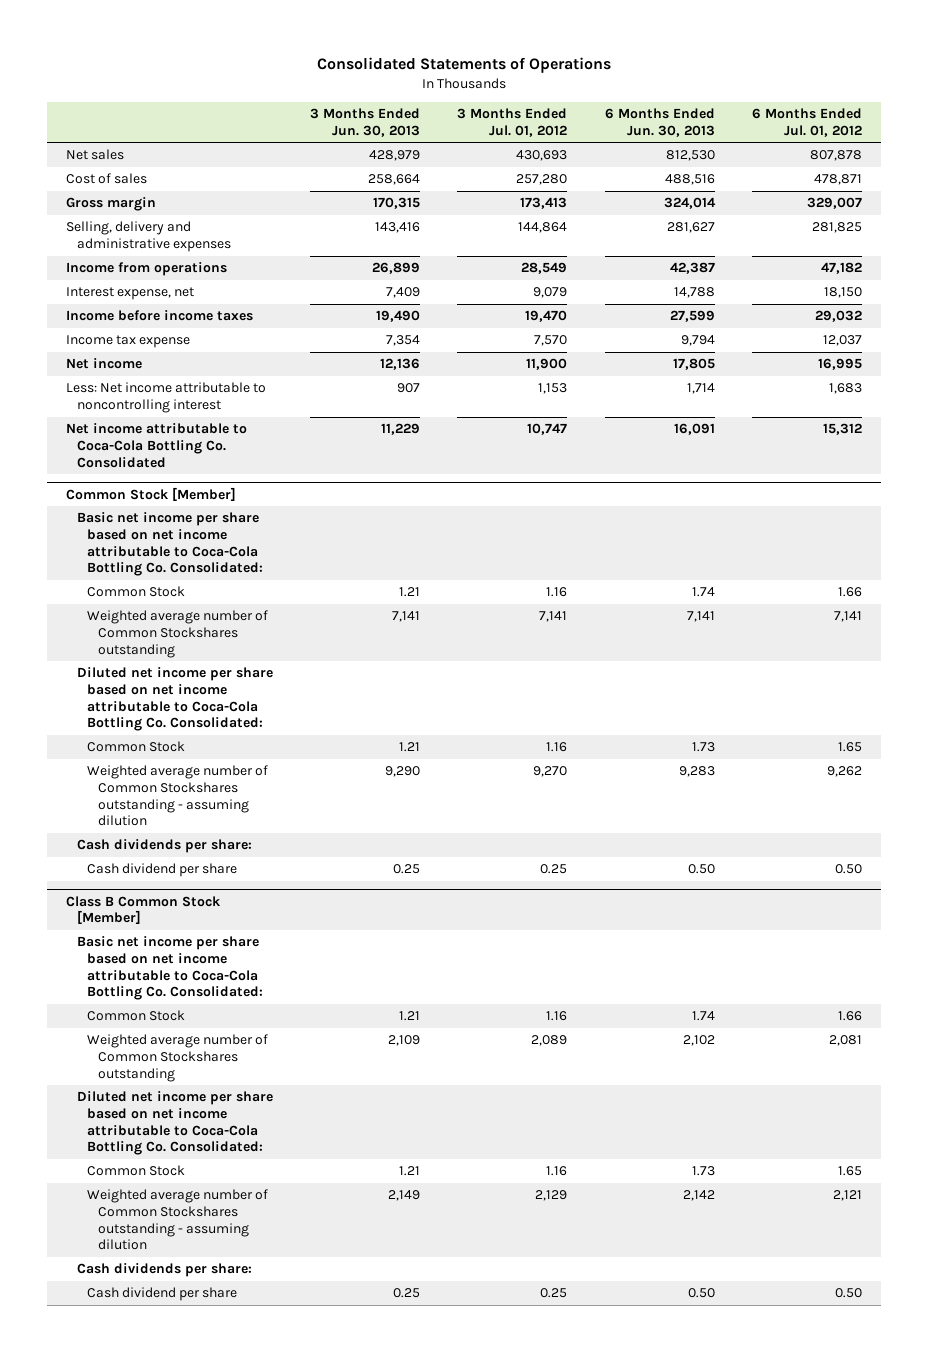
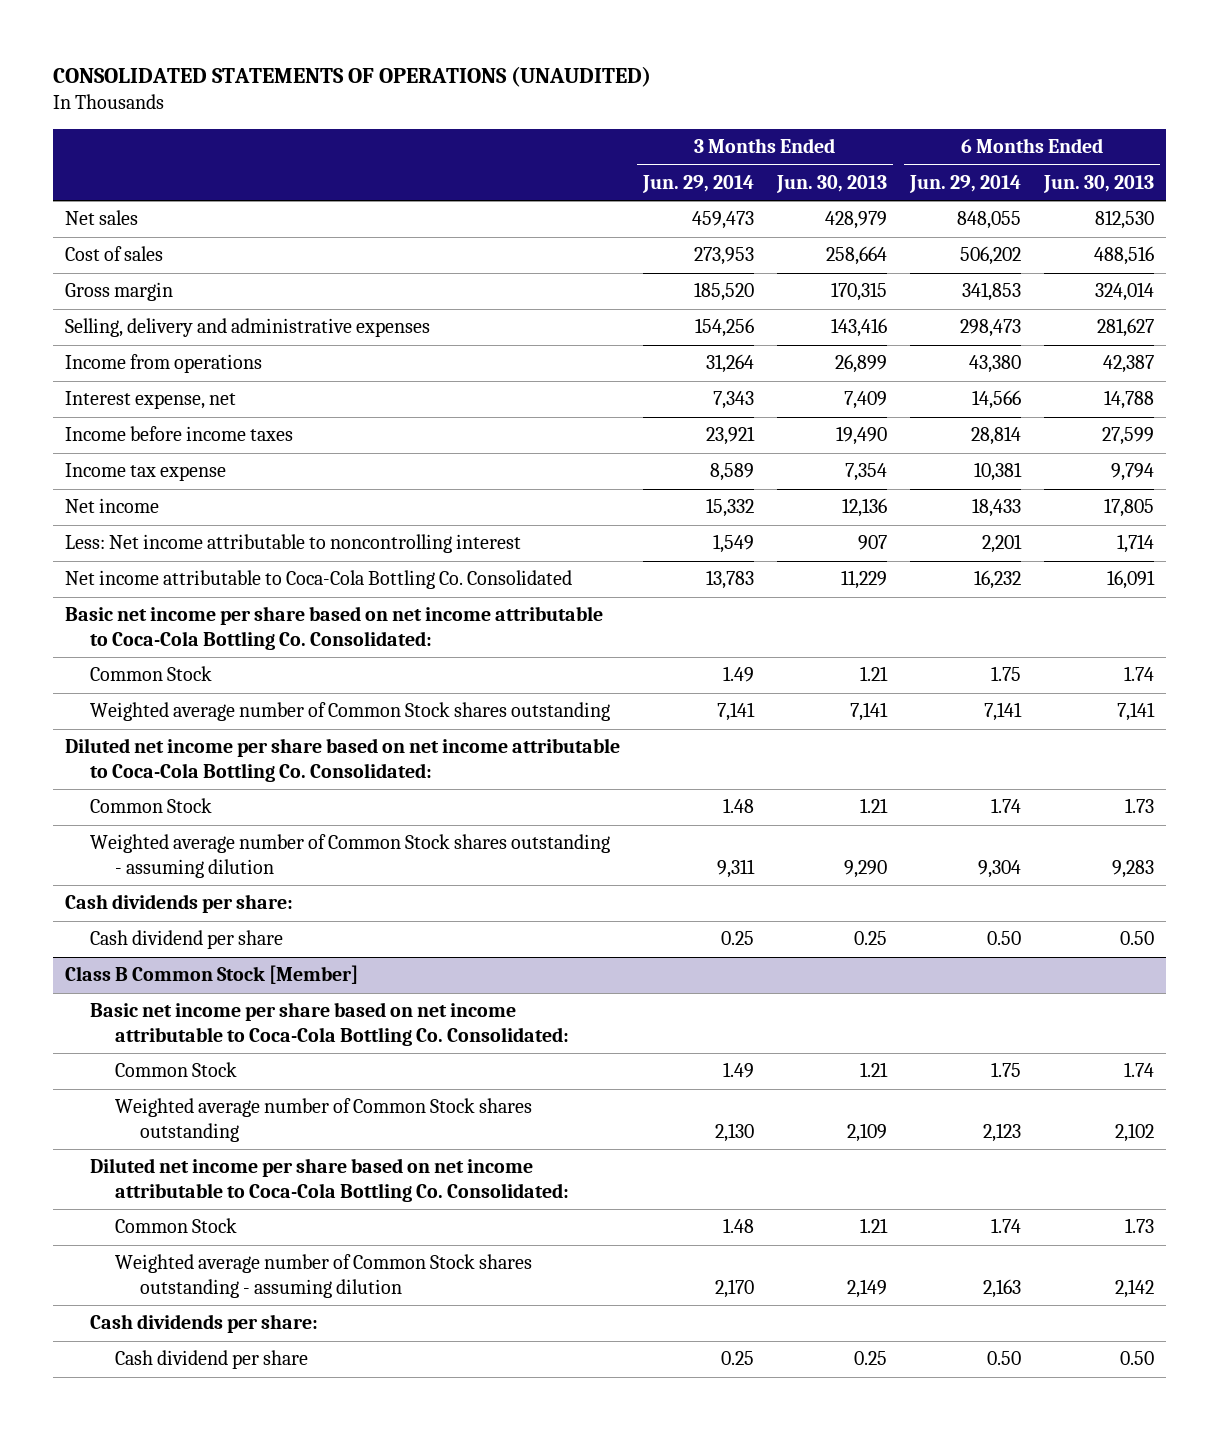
[317,56,612,73] Consolidated Statements of Operations -> [53,66,652,88] CONSOLIDATED STATEMENTS OF OPERATIONS (UNAUDITED)
[457,108,568,137] 3 Months Ended Jul. 01, 2012 -> none
[752,108,863,137] 6 Months Ended Jul. 01, 2012 -> none
none -> [642,174,755,193] Jun. 29, 2014
none -> [909,174,1022,193] Jun. 29, 2014
[65,486,236,501] Common Stock [Member] -> none
[87,610,269,658] Weighted average number of Common Stockshares outstanding -> [89,702,610,722] Weighted average number of Common Stock shares outstanding
[87,765,269,827] Weighted average number of Common Stockshares outstanding - assuming dilution -> [89,834,610,879] Weighted average number of Common Stock shares outstanding - assuming dilution
[87,1034,269,1082] Weighted average number of Common Stockshares outstanding -> [114,1098,532,1143] Weighted average number of Common Stock shares outstanding
[87,1189,269,1251] Weighted average number of Common Stockshares outstanding - assuming dilution -> [114,1254,532,1299] Weighted average number of Common Stock shares outstanding - assuming dilution

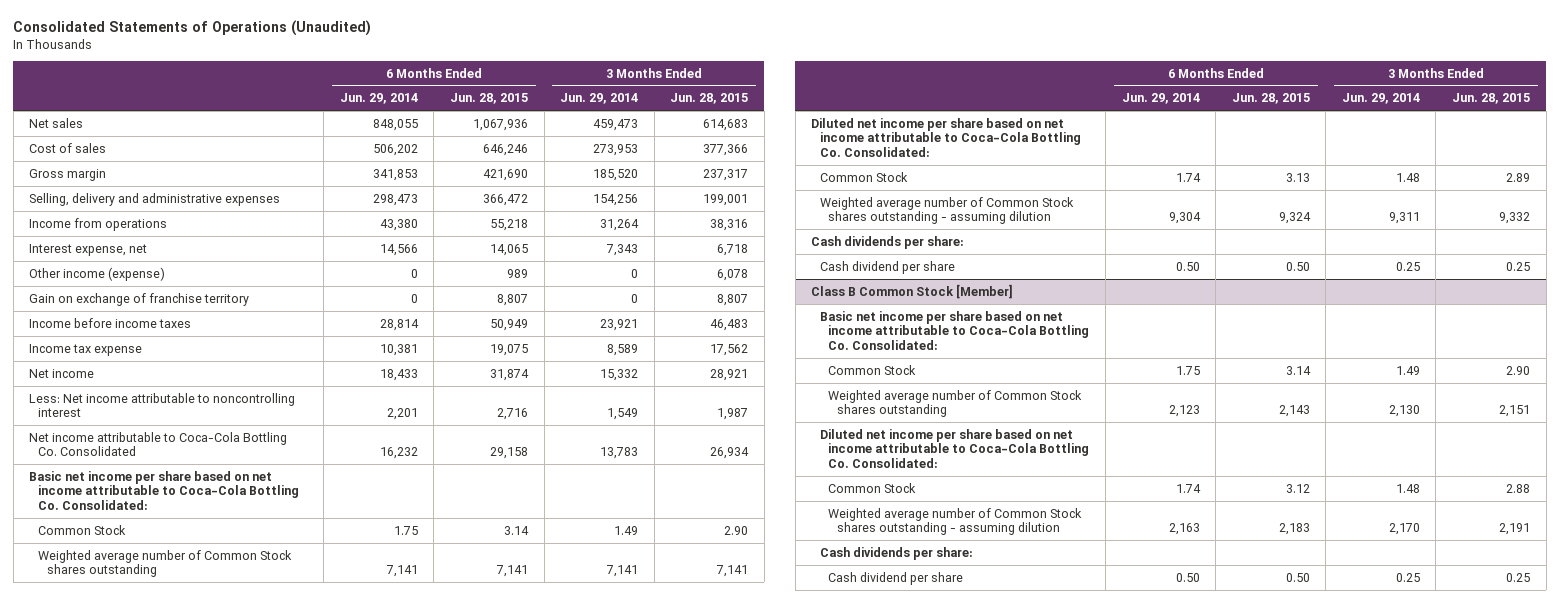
[53,66,652,88] CONSOLIDATED STATEMENTS OF OPERATIONS (UNAUDITED) -> [13,20,372,37] Consolidated Statements of Operations (Unaudited)
[776,174,888,193] Jun. 30, 2013 -> none
[1043,174,1155,193] Jun. 30, 2013 -> none
none -> [450,93,529,105] Jun. 28, 2015
none -> [670,93,749,105] Jun. 28, 2015
none -> [29,266,166,281] Other income (expense)
none -> [29,292,250,306] Gain on exchange of franchise territory

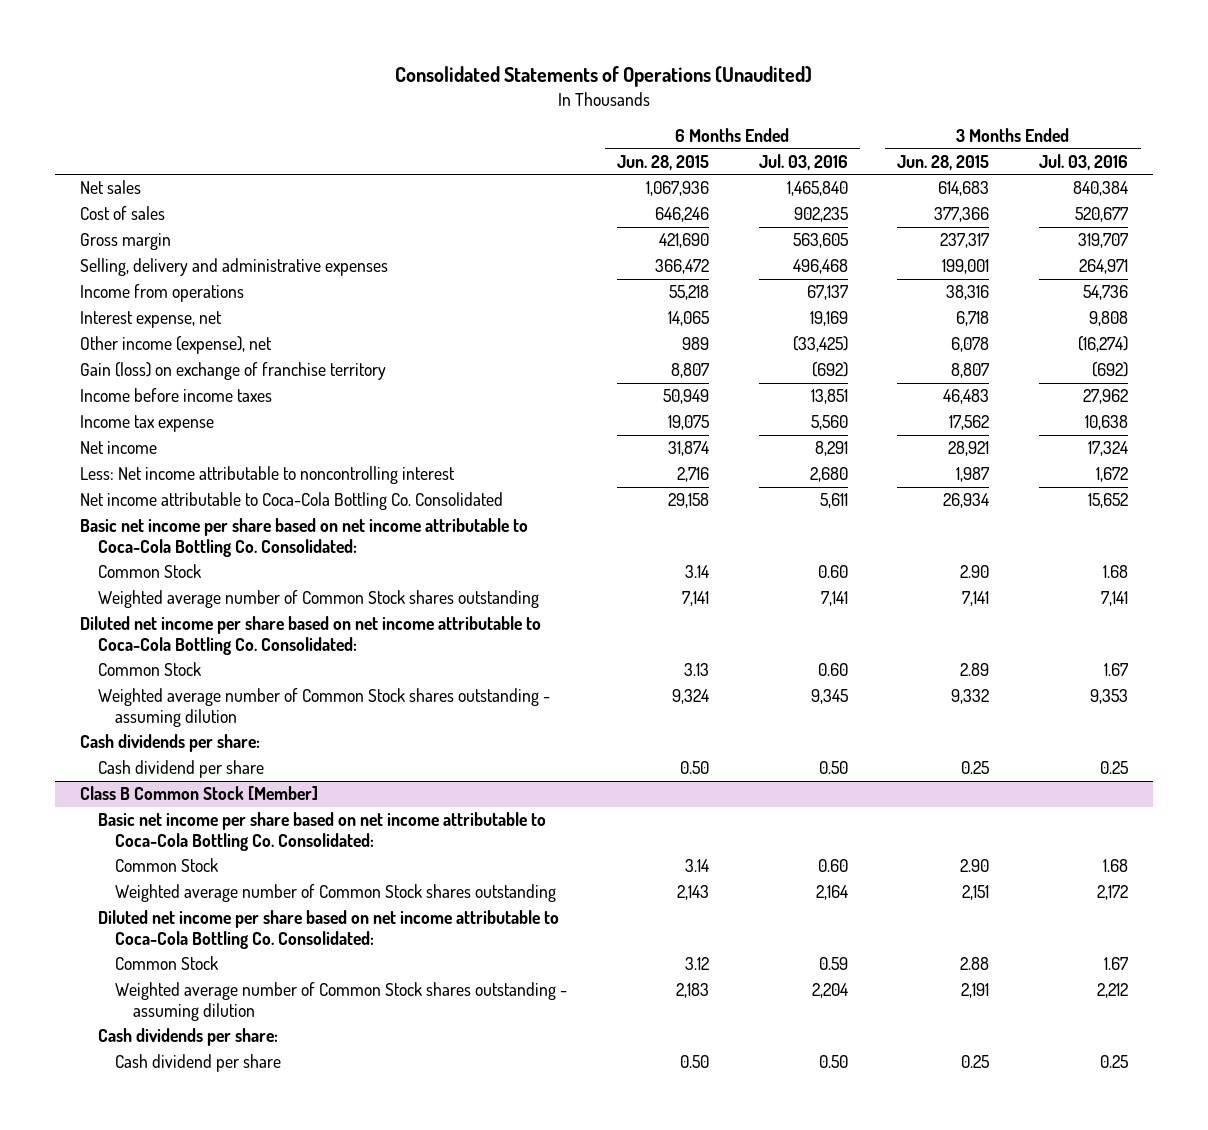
[339,93,418,105] Jun. 29, 2014 -> none
[560,93,639,105] Jun. 29, 2014 -> none
none -> [758,153,848,170] Jul. 03, 2016
none -> [1039,153,1129,170] Jul. 03, 2016
[29,266,166,281] Other income (expense) -> [80,336,273,355] Other income (expense), net
[29,292,250,306] Gain on exchange of franchise territory -> [80,362,387,381] Gain (loss) on exchange of franchise territory

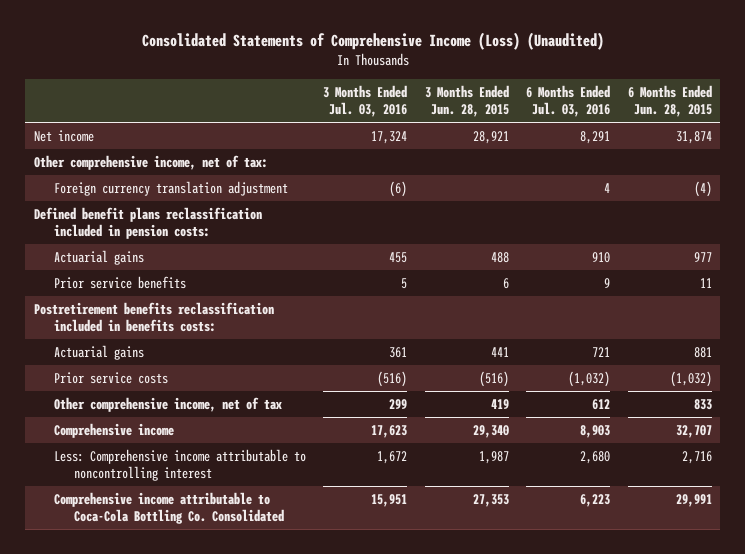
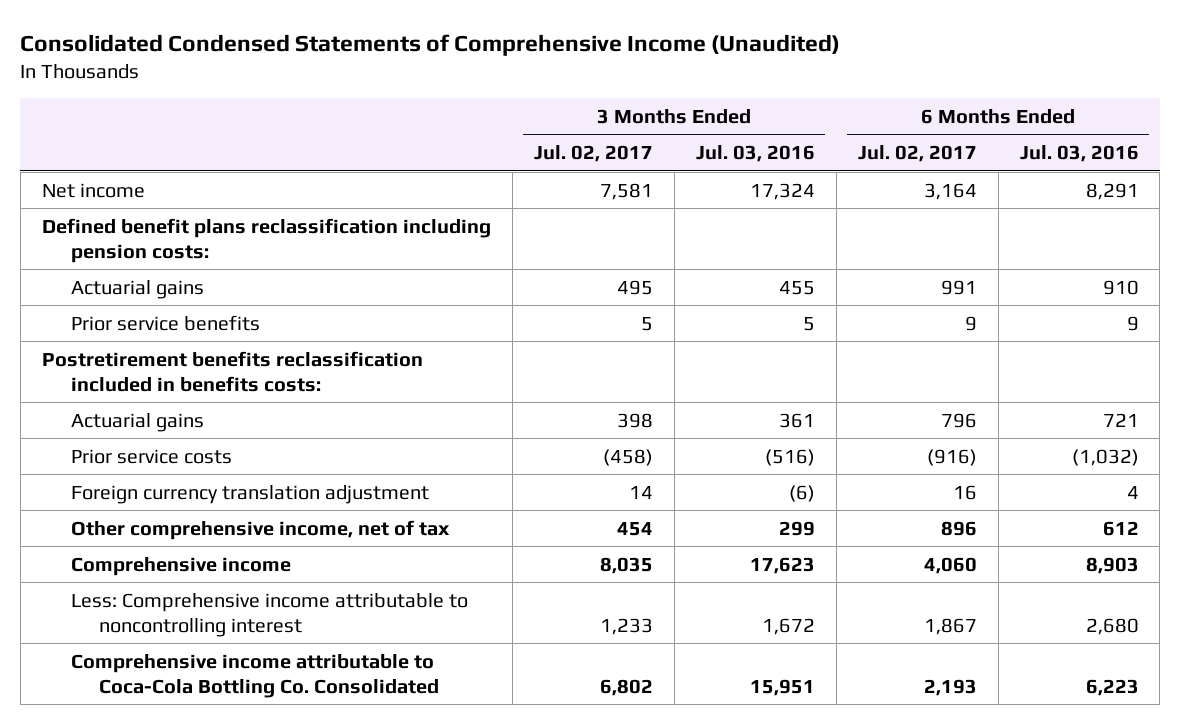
[141,32,604,51] Consolidated Statements of Comprehensive Income (Loss) (Unaudited) -> [20,34,841,57] Consolidated Condensed Statements of Comprehensive Income (Unaudited)
[424,84,509,117] 3 Months Ended Jun. 28, 2015 -> none
[627,84,712,117] 6 Months Ended Jun. 28, 2015 -> none
none -> [533,144,653,162] Jul. 02, 2017
none -> [857,144,977,162] Jul. 02, 2017
[33,154,268,170] Other comprehensive income, net of tax: -> none
[33,206,262,239] Defined benefit plans reclassification included in pension costs: -> [41,217,491,263] Defined benefit plans reclassification including pension costs:
[53,180,288,196] Foreign currency translation adjustment -> [70,484,429,504] Foreign currency translation adjustment

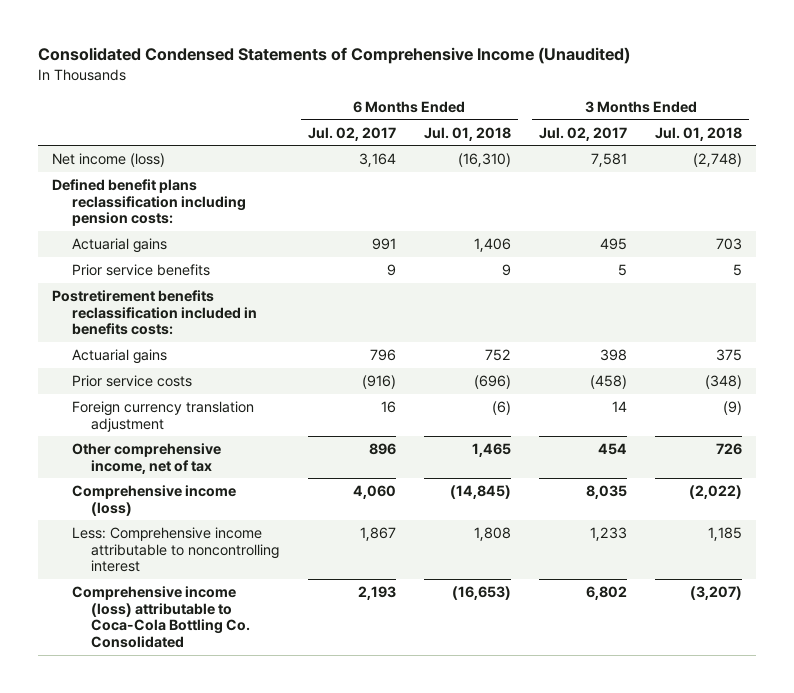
[695,144,815,162] Jul. 03, 2016 -> none
[1019,144,1139,162] Jul. 03, 2016 -> none
none -> [423,126,511,141] Jul. 01, 2018
none -> [655,126,743,141] Jul. 01, 2018
[41,182,145,198] Net income -> [52,152,166,167] Net income (loss)
[70,556,291,576] Comprehensive income -> [71,484,236,516] Comprehensive income (loss)
[70,653,440,698] Comprehensive income attributable to Coca-Cola Bottling Co. Consolidated -> [71,585,251,648] Comprehensive income (loss) attributable to Coca-Cola Bottling Co. Consolidated

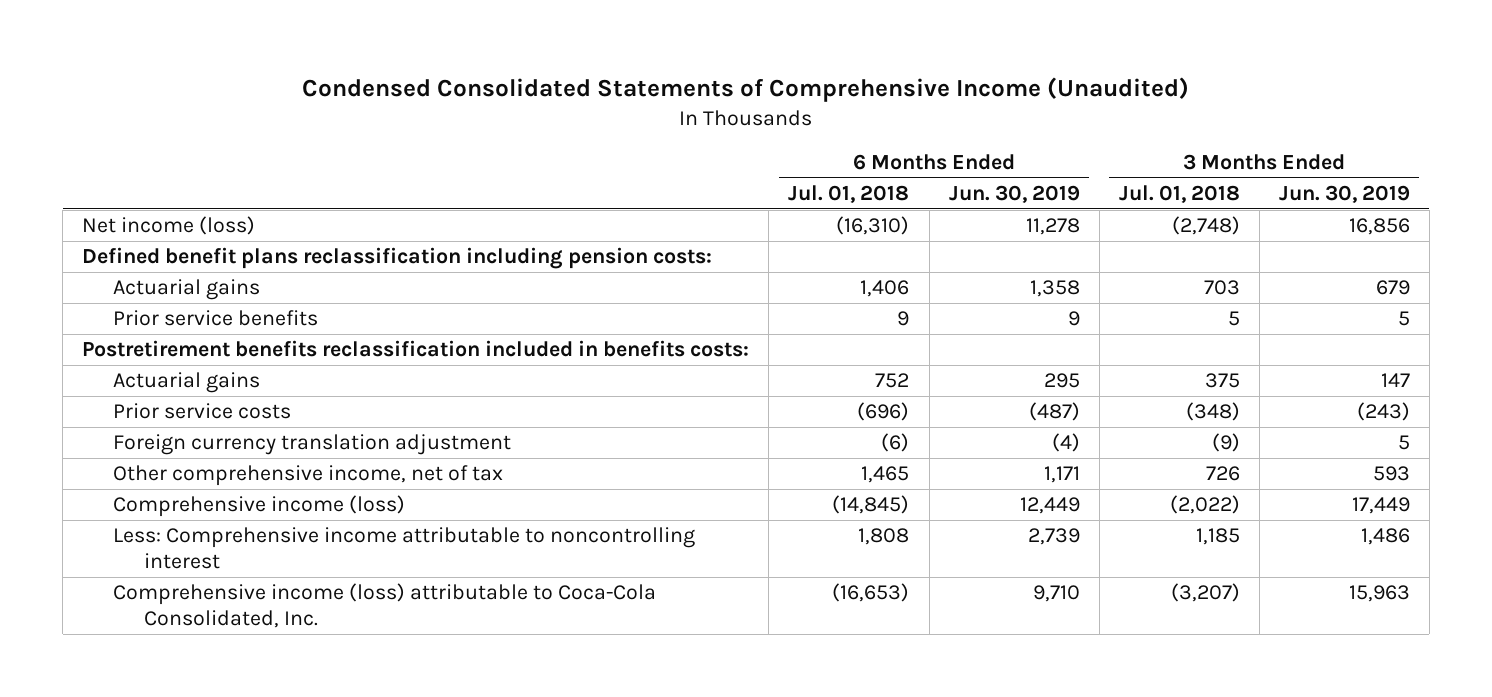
[37,47,630,65] Consolidated Condensed Statements of Comprehensive Income (Unaudited) -> [302,77,1190,103] Condensed Consolidated Statements of Comprehensive Income (Unaudited)
[307,126,396,141] Jul. 02, 2017 -> none
[539,126,628,141] Jul. 02, 2017 -> none
none -> [948,184,1080,203] Jun. 30, 2019
none -> [1278,184,1410,203] Jun. 30, 2019
[71,585,251,648] Comprehensive income (loss) attributable to Coca-Cola Bottling Co. Consolidated -> [113,583,657,628] Comprehensive income (loss) attributable to Coca-Cola Consolidated, Inc.

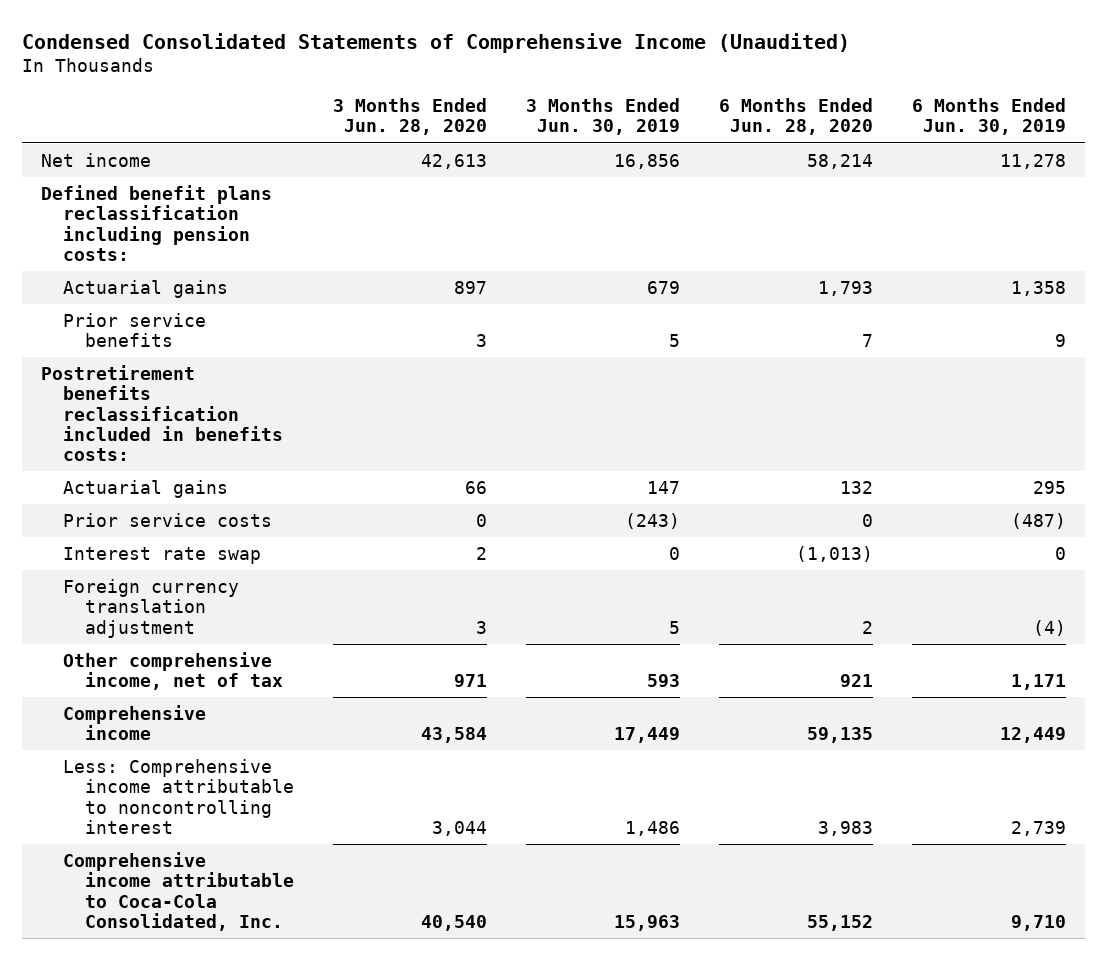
[788,184,910,203] Jul. 01, 2018 -> none
[1118,184,1240,203] Jul. 01, 2018 -> none
none -> [332,97,487,136] 3 Months Ended Jun. 28, 2020
none -> [718,97,873,136] 6 Months Ended Jun. 28, 2020
[82,216,256,236] Net income (loss) -> [41,152,152,167] Net income
none -> [62,546,261,564] Interest rate swap
[113,495,406,518] Comprehensive income (loss) -> [62,704,206,741] Comprehensive income
[113,583,657,628] Comprehensive income (loss) attributable to Coca-Cola Consolidated, Inc. -> [62,851,294,931] Comprehensive income attributable to Coca-Cola Consolidated, Inc.

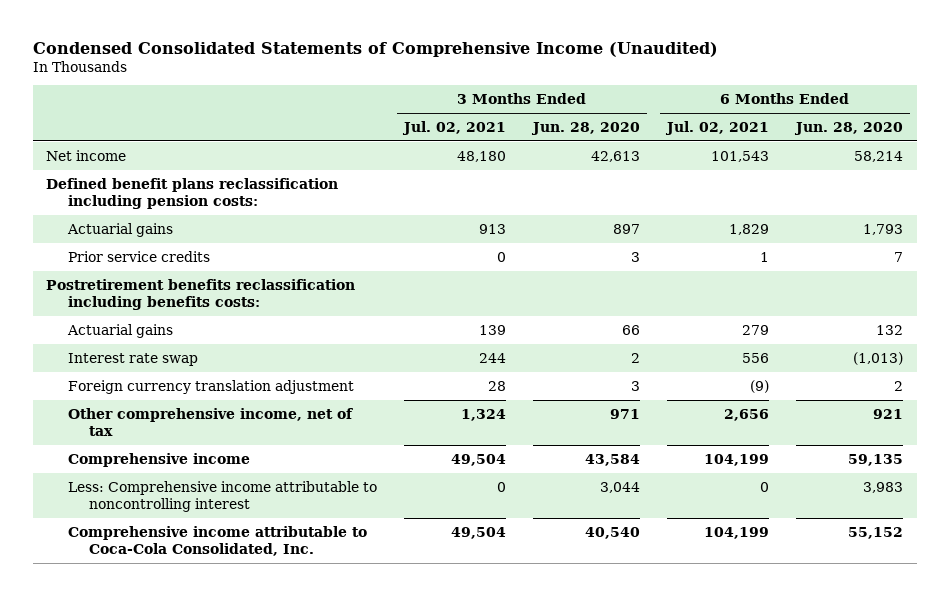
[525,97,680,136] 3 Months Ended Jun. 30, 2019 -> none
[911,97,1066,136] 6 Months Ended Jun. 30, 2019 -> none
none -> [401,121,506,136] Jul. 02, 2021
none -> [665,121,770,136] Jul. 02, 2021
[62,312,206,348] Prior service benefits -> [67,250,210,262] Prior service credits
[41,364,283,462] Postretirement benefits reclassification included in benefits costs: -> [46,278,356,310] Postretirement benefits reclassification including benefits costs:
[62,512,272,527] Prior service costs -> none

